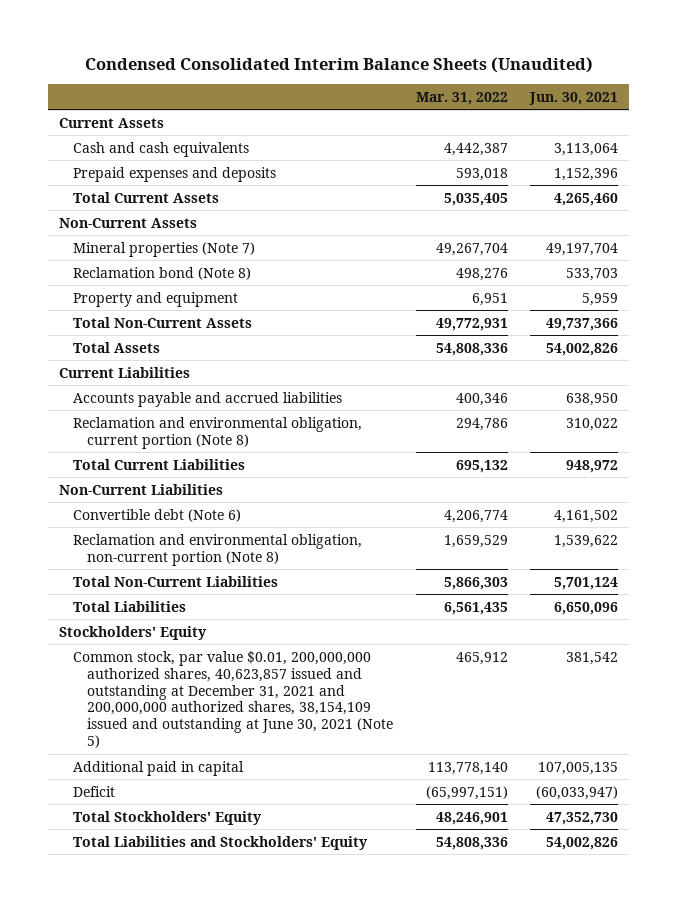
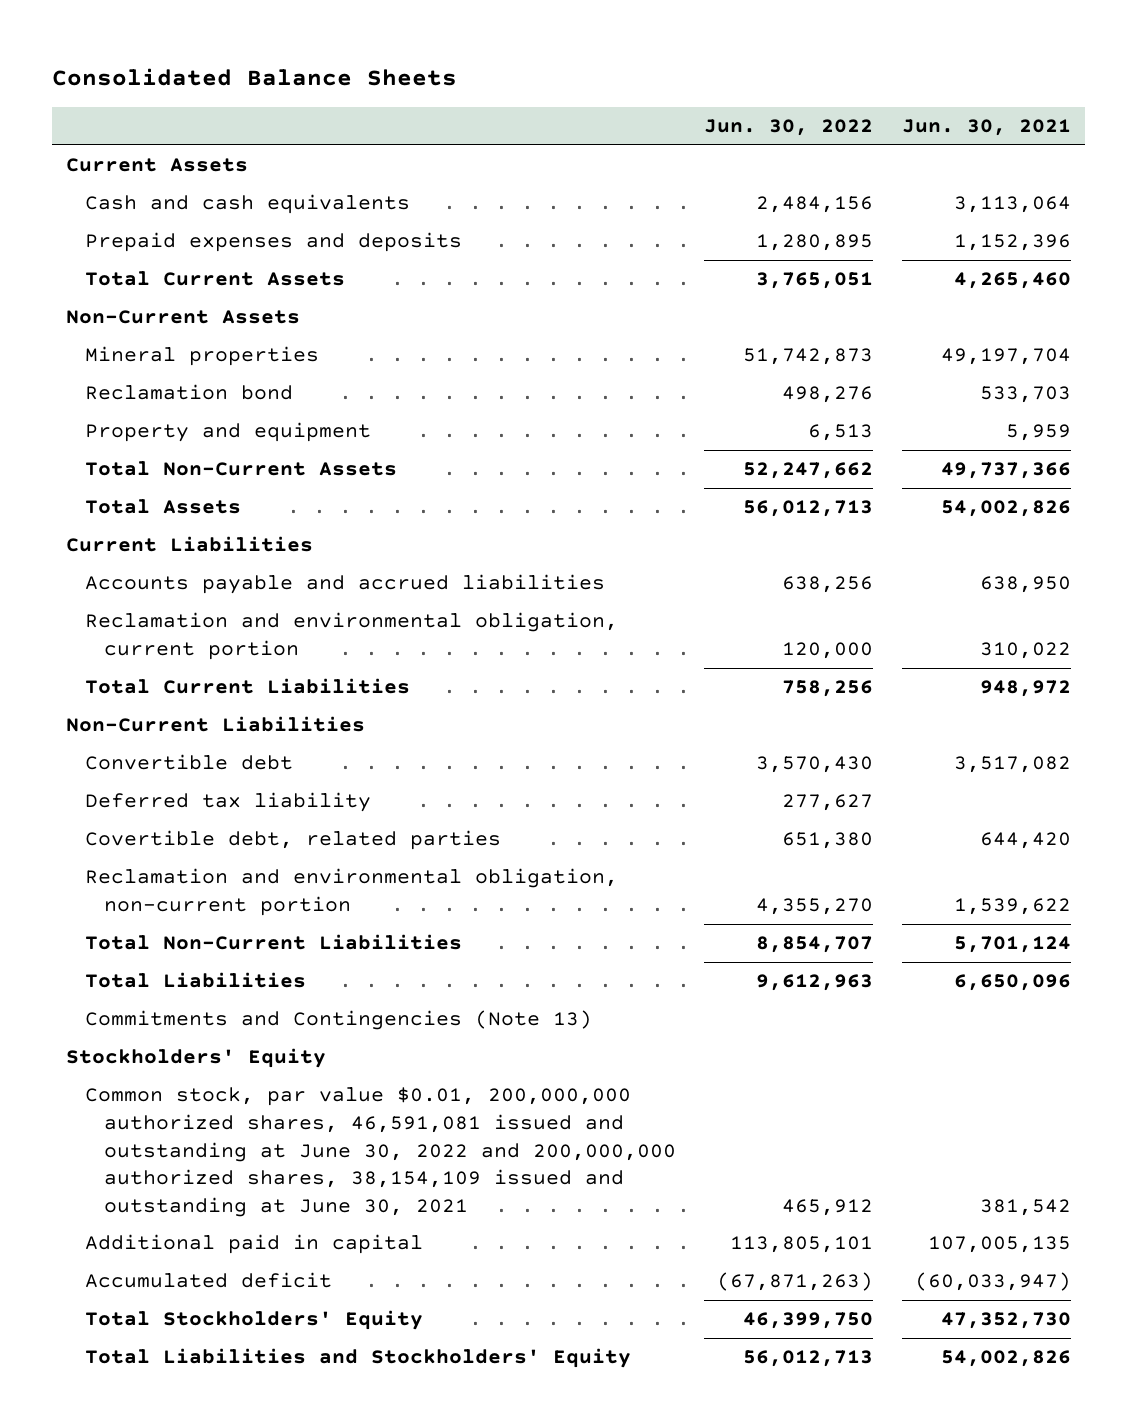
[84,56,593,73] Condensed Consolidated Interim Balance Sheets (Unaudited) -> [51,68,457,87] Consolidated Balance Sheets
[415,91,508,105] Mar. 31, 2022 -> none
none -> [704,118,874,136] Jun. 30, 2022
[73,241,256,257] Mineral properties (Note 7) -> [84,346,319,367] Mineral properties
[73,266,252,280] Reclamation bond (Note 8) -> [84,384,293,401] Reclamation bond
[73,416,363,449] Reclamation and environmental obligation, current portion (Note 8) -> [84,612,618,660] Reclamation and environmental obligation, current portion
[73,508,242,522] Convertible debt (Note 6) -> [84,754,293,771] Convertible debt
[554,509,619,523] 4,161,502 -> [953,756,1071,774] 3,517,082
none -> [84,792,371,813] Deferred tax liability
none -> [84,830,501,851] Covertible debt, related parties
[73,533,363,566] Reclamation and environmental obligation, non-current portion (Note 8) -> [84,868,618,916] Reclamation and environmental obligation, non-current portion
none -> [84,1010,592,1031] Commitments and Contingencies (Note 13)
[73,650,394,749] Common stock, par value $0.01, 200,000,000 authorized shares, 40,623,857 issued and outstanding at December 31, 2021 and 200,000,000 authorized shares, 38,154,109 issued and outstanding at June 30, 2021 (Note 5) -> [84,1087,676,1217] Common stock, par value $0.01, 200,000,000 authorized shares, 46,591,081 issued and outstanding at June 30, 2022 and 200,000,000 authorized shares, 38,154,109 issued and outstanding at June 30, 2021
[73,785,116,797] Deficit -> [84,1272,332,1289] Accumulated deficit

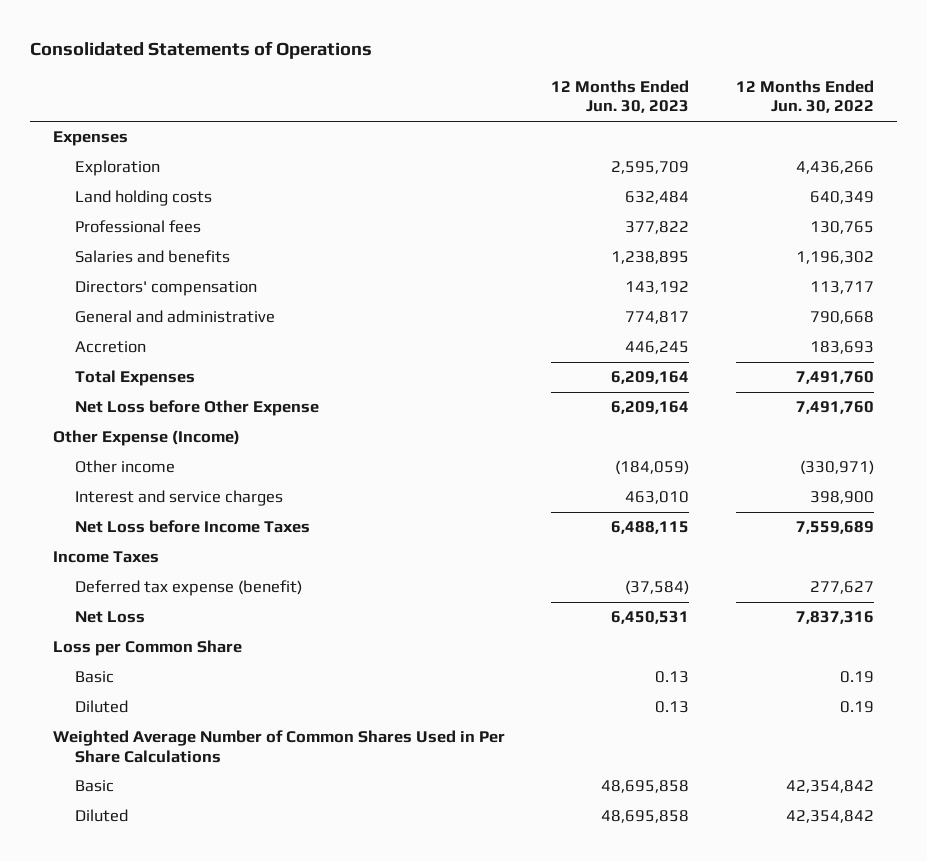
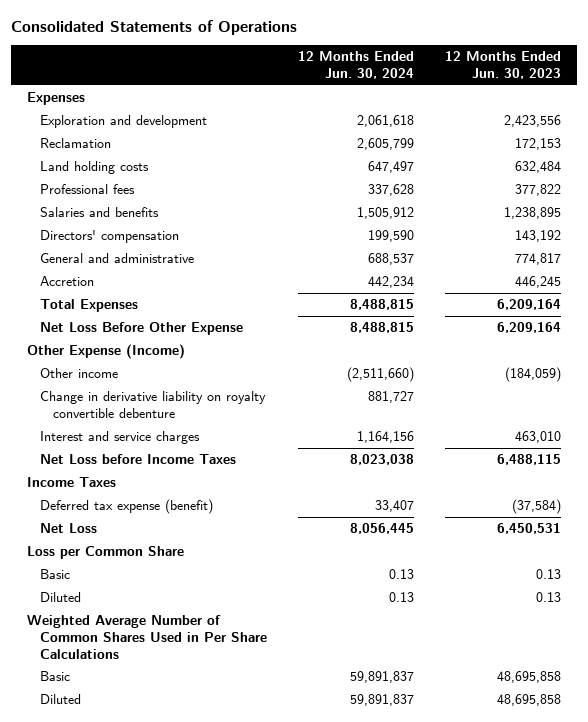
[735,80,874,114] 12 Months Ended Jun. 30, 2022 -> none
none -> [297,51,414,79] 12 Months Ended Jun. 30, 2024
[74,160,160,177] Exploration -> none
none -> [39,115,207,129] Exploration and development
none -> [39,138,111,149] Reclamation
[74,400,319,417] Net Loss before Other Expense -> [39,322,243,336] Net Loss Before Other Expense
none -> [39,391,266,418] Change in derivative liability on royalty convertible debenture

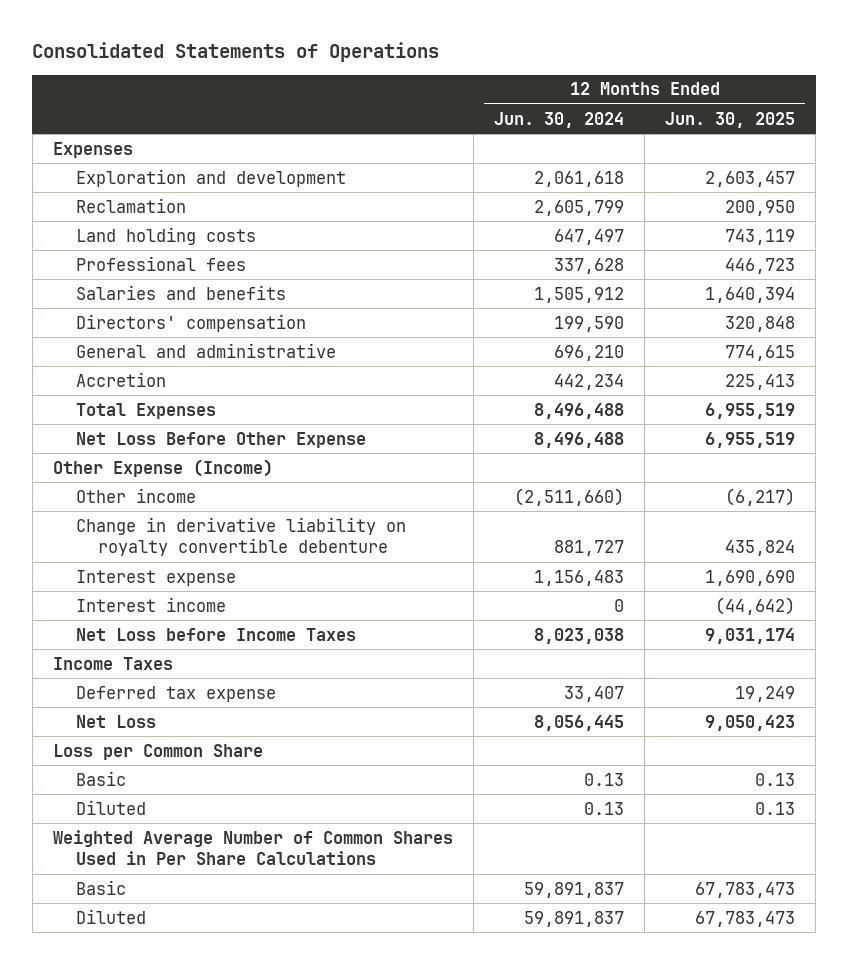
[445,51,562,79] 12 Months Ended Jun. 30, 2023 -> none
none -> [665,111,796,128] Jun. 30, 2025
[367,253,414,266] 688,537 -> [553,344,624,361] 696,210
[349,299,414,311] 8,488,815 -> [533,402,624,419] 8,496,488
[349,322,414,334] 8,488,815 -> [533,431,624,448] 8,496,488
[39,431,200,445] Interest and service charges -> none
none -> [75,569,236,586] Interest expense
none -> [75,596,226,612] Interest income
[39,499,213,515] Deferred tax expense (benefit) -> [75,685,276,702] Deferred tax expense

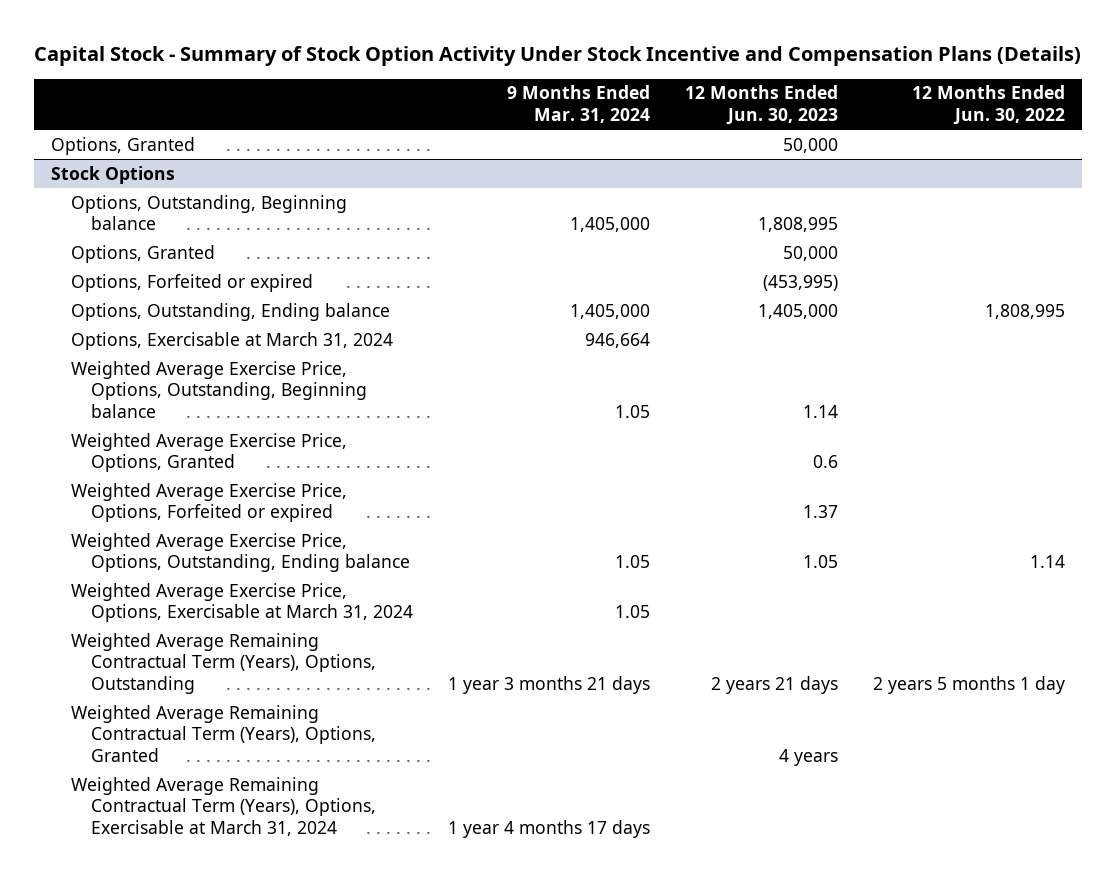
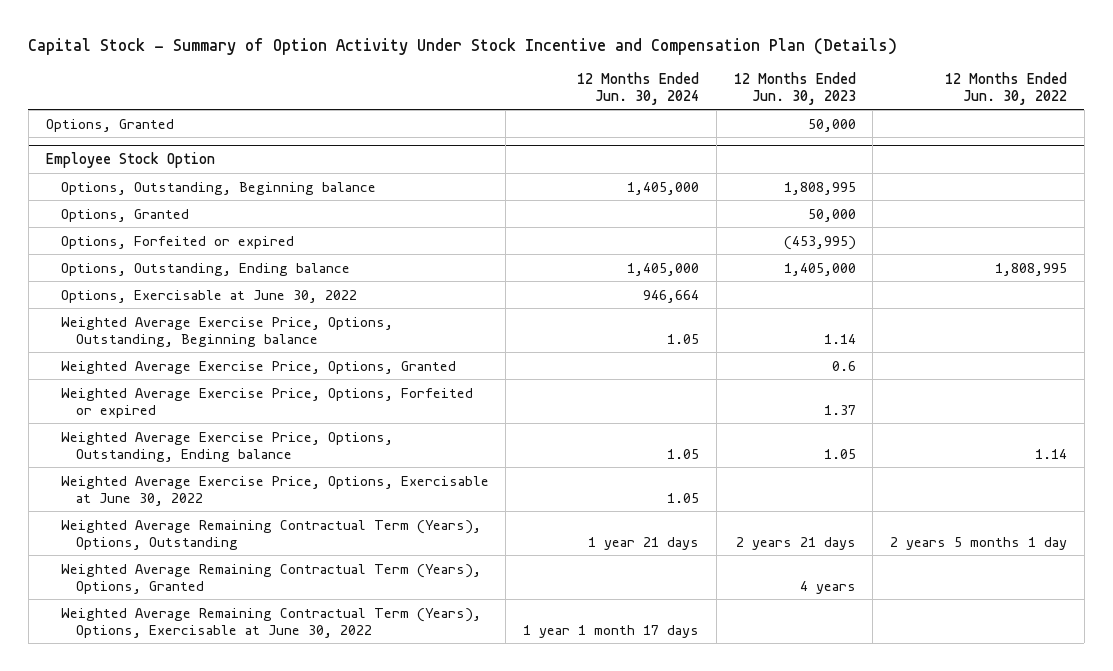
[33,46,1081,67] Capital Stock - Summary of Stock Option Activity Under Stock Incentive and Compensation Plans (Details) -> [28,37,898,55] Capital Stock - Summary of Option Activity Under Stock Incentive and Compensation Plan (Details)
[506,85,650,123] 9 Months Ended Mar. 31, 2024 -> none
none -> [577,71,700,105] 12 Months Ended Jun. 30, 2024
[51,165,176,184] Stock Options -> [45,152,215,169] Employee Stock Option
[71,331,394,350] Options, Exercisable at March 31, 2024 -> [60,289,357,303] Options, Exercisable at June 30, 2022
[71,582,414,623] Weighted Average Exercise Price, Options, Exercisable at March 31, 2024 -> [60,475,489,506] Weighted Average Exercise Price, Options, Exercisable at June 30, 2022
[71,776,377,836] Weighted Average Remaining Contractual Term (Years), Options, Exercisable at March 31, 2024 -> [60,607,481,638] Weighted Average Remaining Contractual Term (Years), Options, Exercisable at June 30, 2022

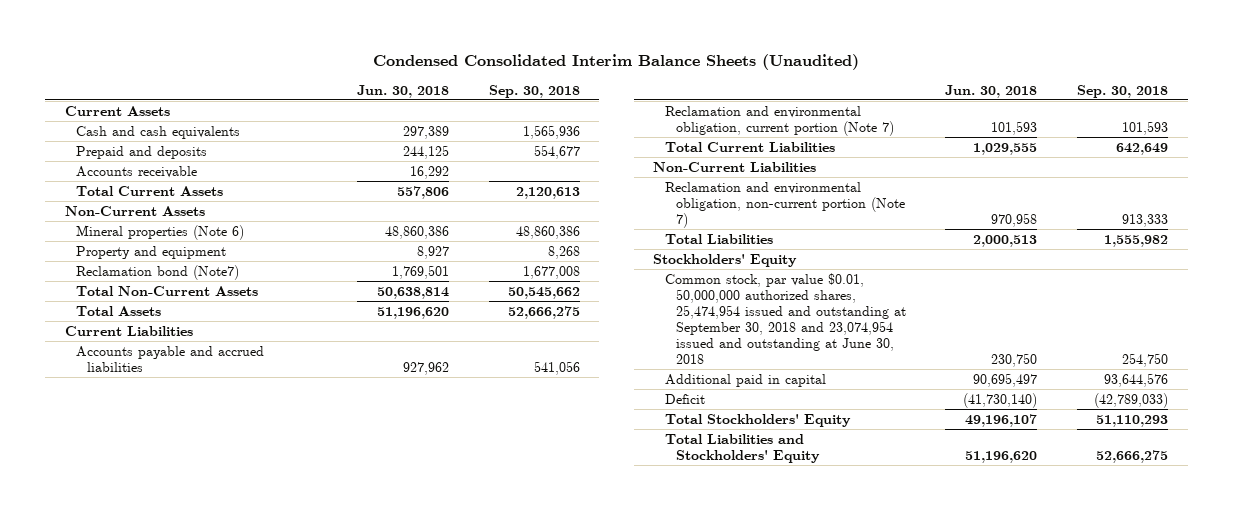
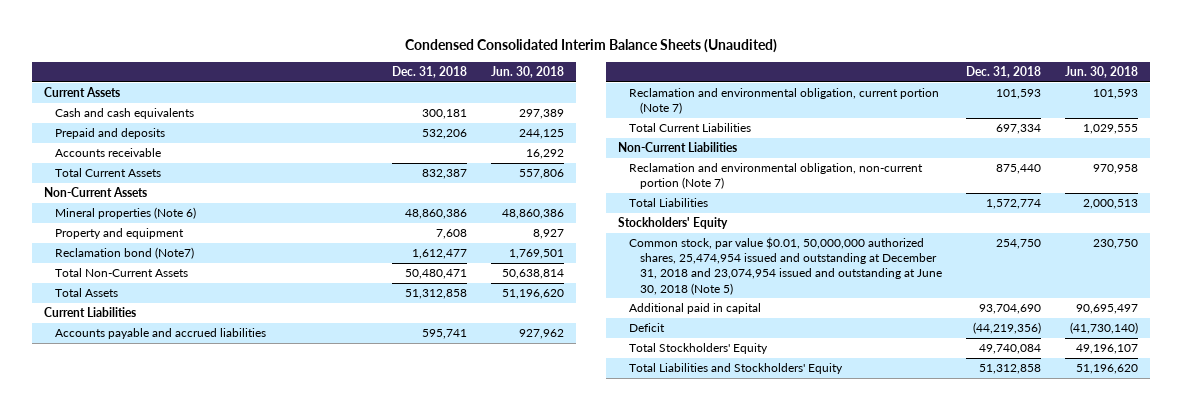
[488,84,580,98] Sep. 30, 2018 -> none
none -> [391,65,467,78] Dec. 31, 2018
[664,272,906,365] Common stock, par value $0.01, 50,000,000 authorized shares, 25,474,954 issued and outstanding at September 30, 2018 and 23,074,954 issued and outstanding at June 30, 2018 -> [628,237,942,295] Common stock, par value $0.01, 50,000,000 authorized shares, 25,474,954 issued and outstanding at December 31, 2018 and 23,074,954 issued and outstanding at June 30, 2018 (Note 5)

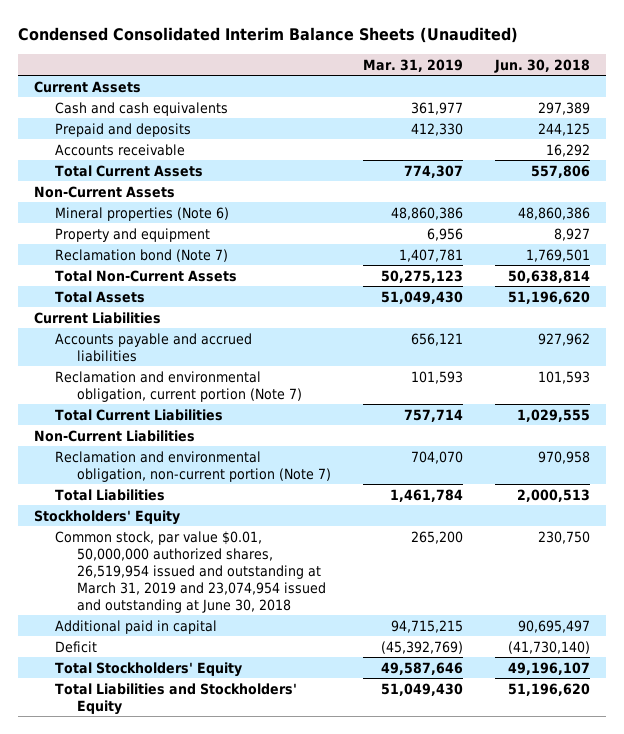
[391,65,467,78] Dec. 31, 2018 -> none
none -> [362,58,463,72] Mar. 31, 2019
[54,247,194,260] Reclamation bond (Note7) -> [55,248,229,262] Reclamation bond (Note 7)
[628,237,942,295] Common stock, par value $0.01, 50,000,000 authorized shares, 25,474,954 issued and outstanding at December 31, 2018 and 23,074,954 issued and outstanding at June 30, 2018 (Note 5) -> [55,530,326,613] Common stock, par value $0.01, 50,000,000 authorized shares, 26,519,954 issued and outstanding at March 31, 2019 and 23,074,954 issued and outstanding at June 30, 2018

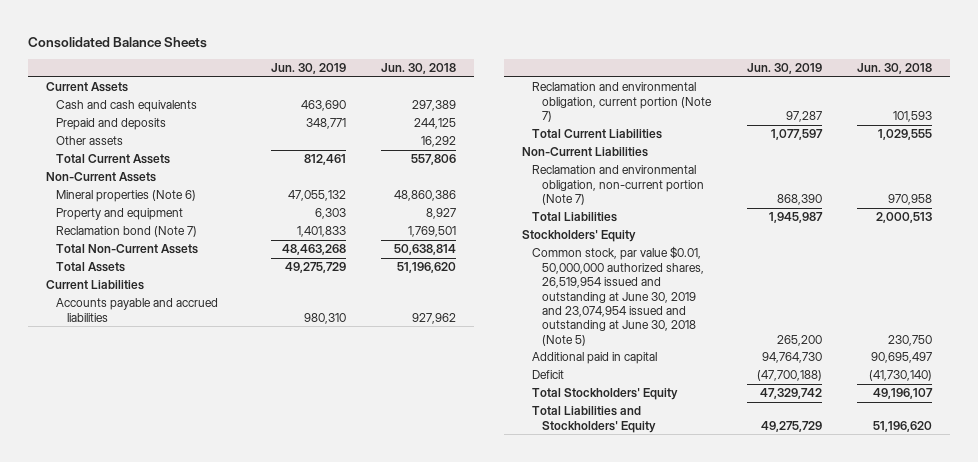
[17,26,518,43] Condensed Consolidated Interim Balance Sheets (Unaudited) -> [28,36,208,48] Consolidated Balance Sheets
[362,58,463,72] Mar. 31, 2019 -> none
none -> [271,62,347,74] Jun. 30, 2019
[55,143,186,156] Accounts receivable -> [56,136,124,146] Other assets
[55,530,326,613] Common stock, par value $0.01, 50,000,000 authorized shares, 26,519,954 issued and outstanding at March 31, 2019 and 23,074,954 issued and outstanding at June 30, 2018 -> [531,246,705,346] Common stock, par value $0.01, 50,000,000 authorized shares, 26,519,954 issued and outstanding at June 30, 2019 and 23,074,954 issued and outstanding at June 30, 2018 (Note 5)

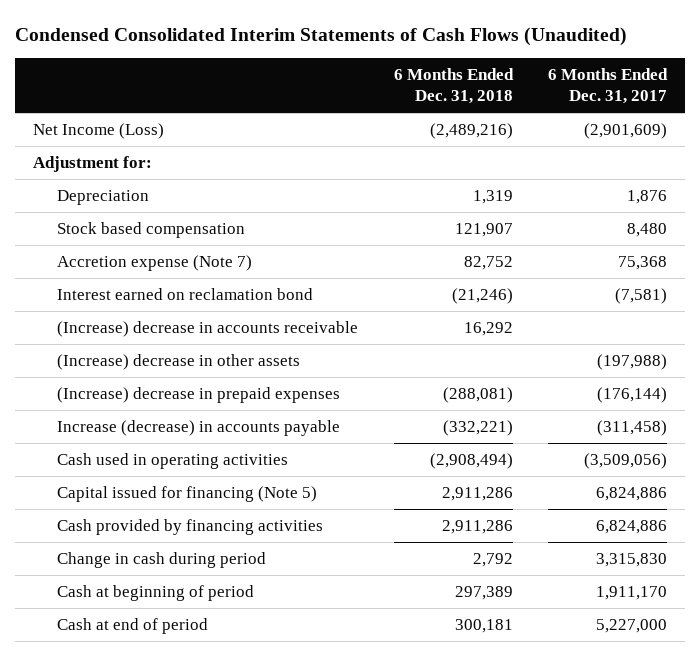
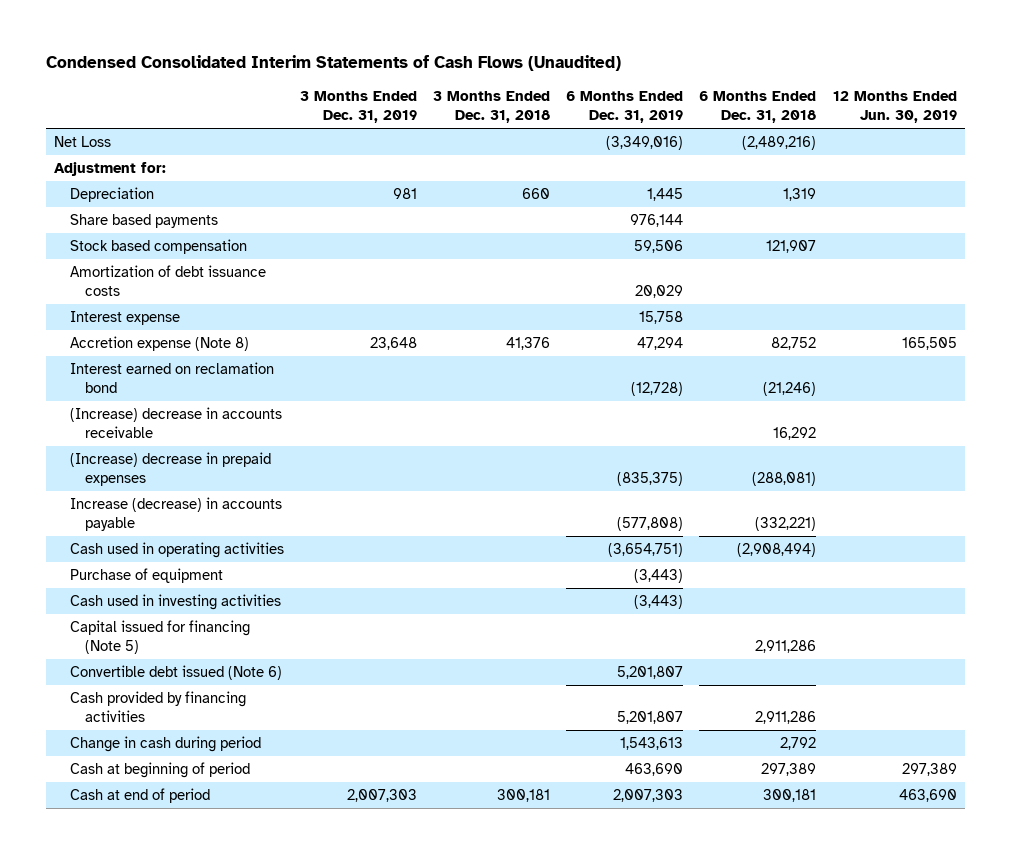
[548,68,669,105] 6 Months Ended Dec. 31, 2017 -> none
none -> [299,91,417,123] 3 Months Ended Dec. 31, 2019
none -> [432,91,550,123] 3 Months Ended Dec. 31, 2018
none -> [566,91,684,123] 6 Months Ended Dec. 31, 2019
none -> [832,91,957,123] 12 Months Ended Jun. 30, 2019
[33,122,165,139] Net Income (Loss) -> [53,136,111,148] Net Loss
none -> [69,214,218,229] Share based payments
none -> [69,265,266,296] Amortization of debt issuance costs
none -> [69,311,180,326] Interest expense
[57,254,253,271] Accretion expense (Note 7) -> [69,336,249,352] Accretion expense (Note 8)
[57,353,301,370] (Increase) decrease in other assets -> none
none -> [69,568,223,584] Purchase of equipment
none -> [69,594,281,611] Cash used in investing activities
none -> [69,665,282,681] Convertible debt issued (Note 6)

